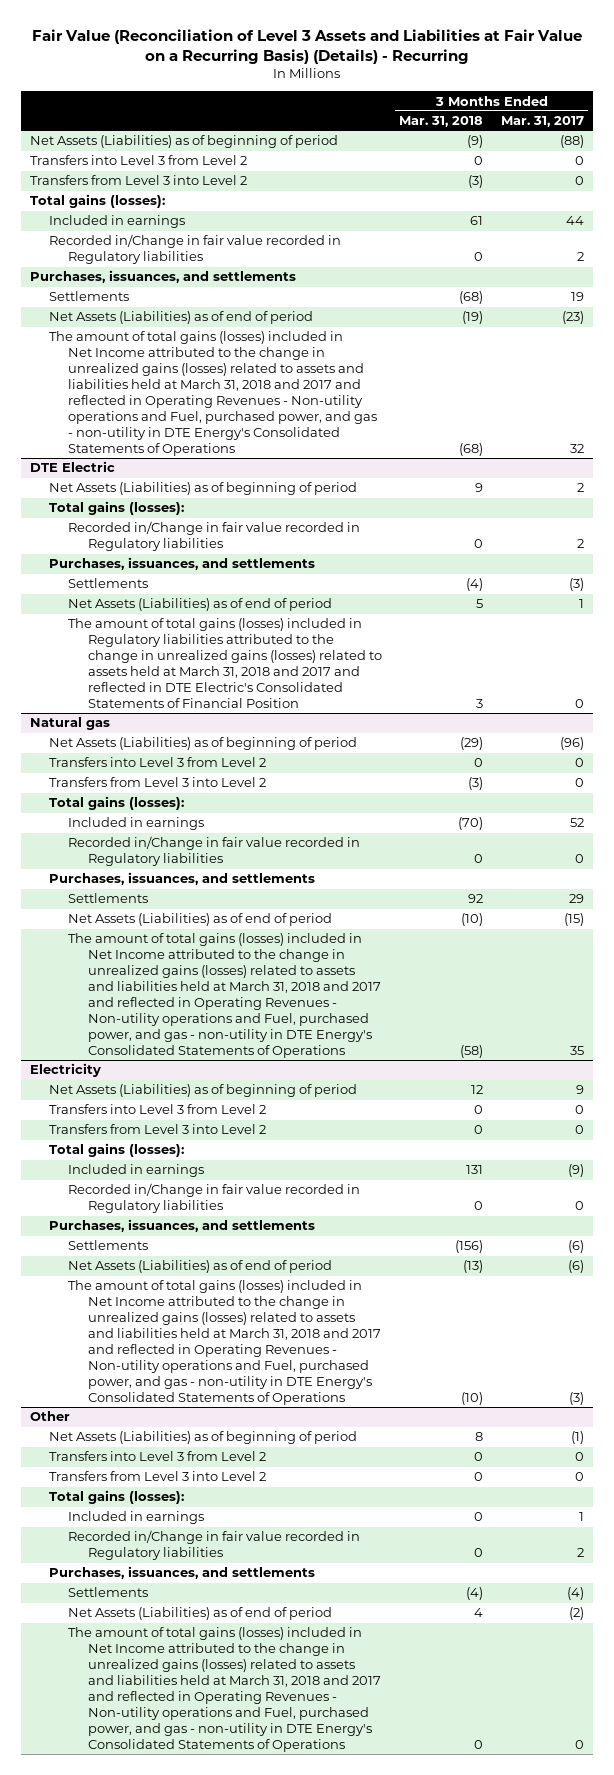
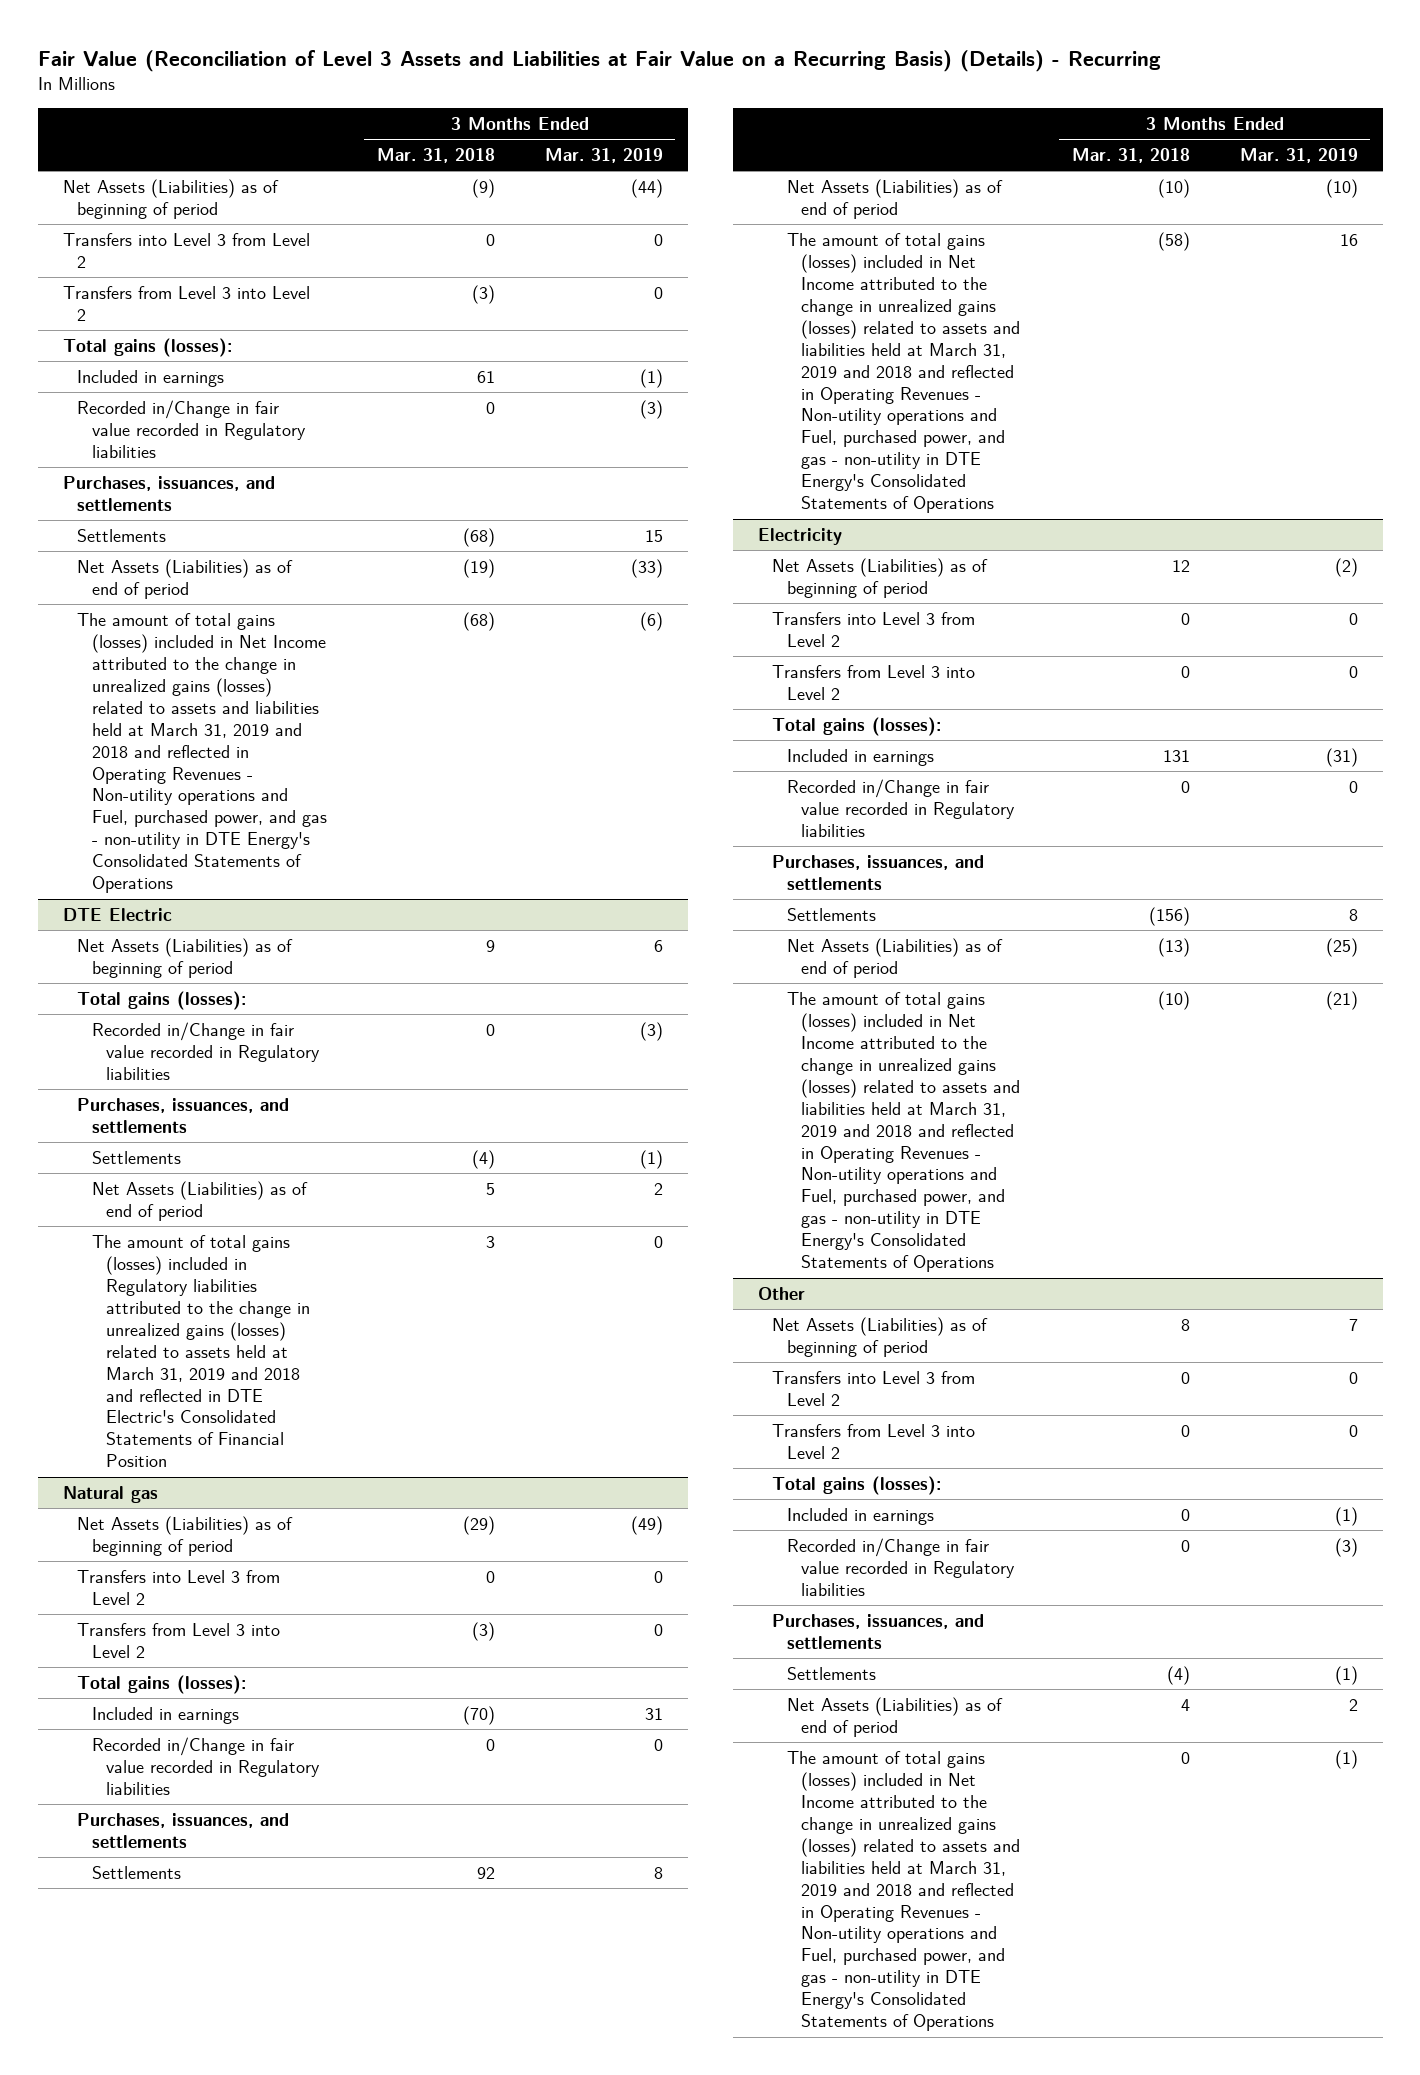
[500,116,584,128] Mar. 31, 2017 -> none
none -> [544,147,663,163] Mar. 31, 2019
[49,331,378,457] The amount of total gains (losses) included in Net Income attributed to the change in unrealized gains (losses) related to assets and liabilities held at March 31, 2018 and 2017 and reflected in Operating Revenues - Non-utility operations and Fuel, purchased power, and gas - non-utility in DTE Energy's Consolidated Statements of Operations -> [77,612,327,894] The amount of total gains (losses) included in Net Income attributed to the change in unrealized gains (losses) related to assets and liabilities held at March 31, 2019 and 2018 and reflected in Operating Revenues - Non-utility operations and Fuel, purchased power, and gas - non-utility in DTE Energy's Consolidated Statements of Operations
[68,618,382,709] The amount of total gains (losses) included in Regulatory liabilities attributed to the change in unrealized gains (losses) related to assets held at March 31, 2018 and 2017 and reflected in DTE Electric's Consolidated Statements of Financial Position -> [91,1234,311,1468] The amount of total gains (losses) included in Regulatory liabilities attributed to the change in unrealized gains (losses) related to assets held at March 31, 2019 and 2018 and reflected in DTE Electric's Consolidated Statements of Financial Position
[68,933,381,1059] The amount of total gains (losses) included in Net Income attributed to the change in unrealized gains (losses) related to assets and liabilities held at March 31, 2018 and 2017 and reflected in Operating Revenues - Non-utility operations and Fuel, purchased power, and gas - non-utility in DTE Energy's Consolidated Statements of Operations -> [786,232,1021,514] The amount of total gains (losses) included in Net Income attributed to the change in unrealized gains (losses) related to assets and liabilities held at March 31, 2019 and 2018 and reflected in Operating Revenues - Non-utility operations and Fuel, purchased power, and gas - non-utility in DTE Energy's Consolidated Statements of Operations
[68,1280,381,1406] The amount of total gains (losses) included in Net Income attributed to the change in unrealized gains (losses) related to assets and liabilities held at March 31, 2018 and 2017 and reflected in Operating Revenues - Non-utility operations and Fuel, purchased power, and gas - non-utility in DTE Energy's Consolidated Statements of Operations -> [786,991,1021,1273] The amount of total gains (losses) included in Net Income attributed to the change in unrealized gains (losses) related to assets and liabilities held at March 31, 2019 and 2018 and reflected in Operating Revenues - Non-utility operations and Fuel, purchased power, and gas - non-utility in DTE Energy's Consolidated Statements of Operations
[68,1627,381,1753] The amount of total gains (losses) included in Net Income attributed to the change in unrealized gains (losses) related to assets and liabilities held at March 31, 2018 and 2017 and reflected in Operating Revenues - Non-utility operations and Fuel, purchased power, and gas - non-utility in DTE Energy's Consolidated Statements of Operations -> [786,1750,1021,2032] The amount of total gains (losses) included in Net Income attributed to the change in unrealized gains (losses) related to assets and liabilities held at March 31, 2019 and 2018 and reflected in Operating Revenues - Non-utility operations and Fuel, purchased power, and gas - non-utility in DTE Energy's Consolidated Statements of Operations

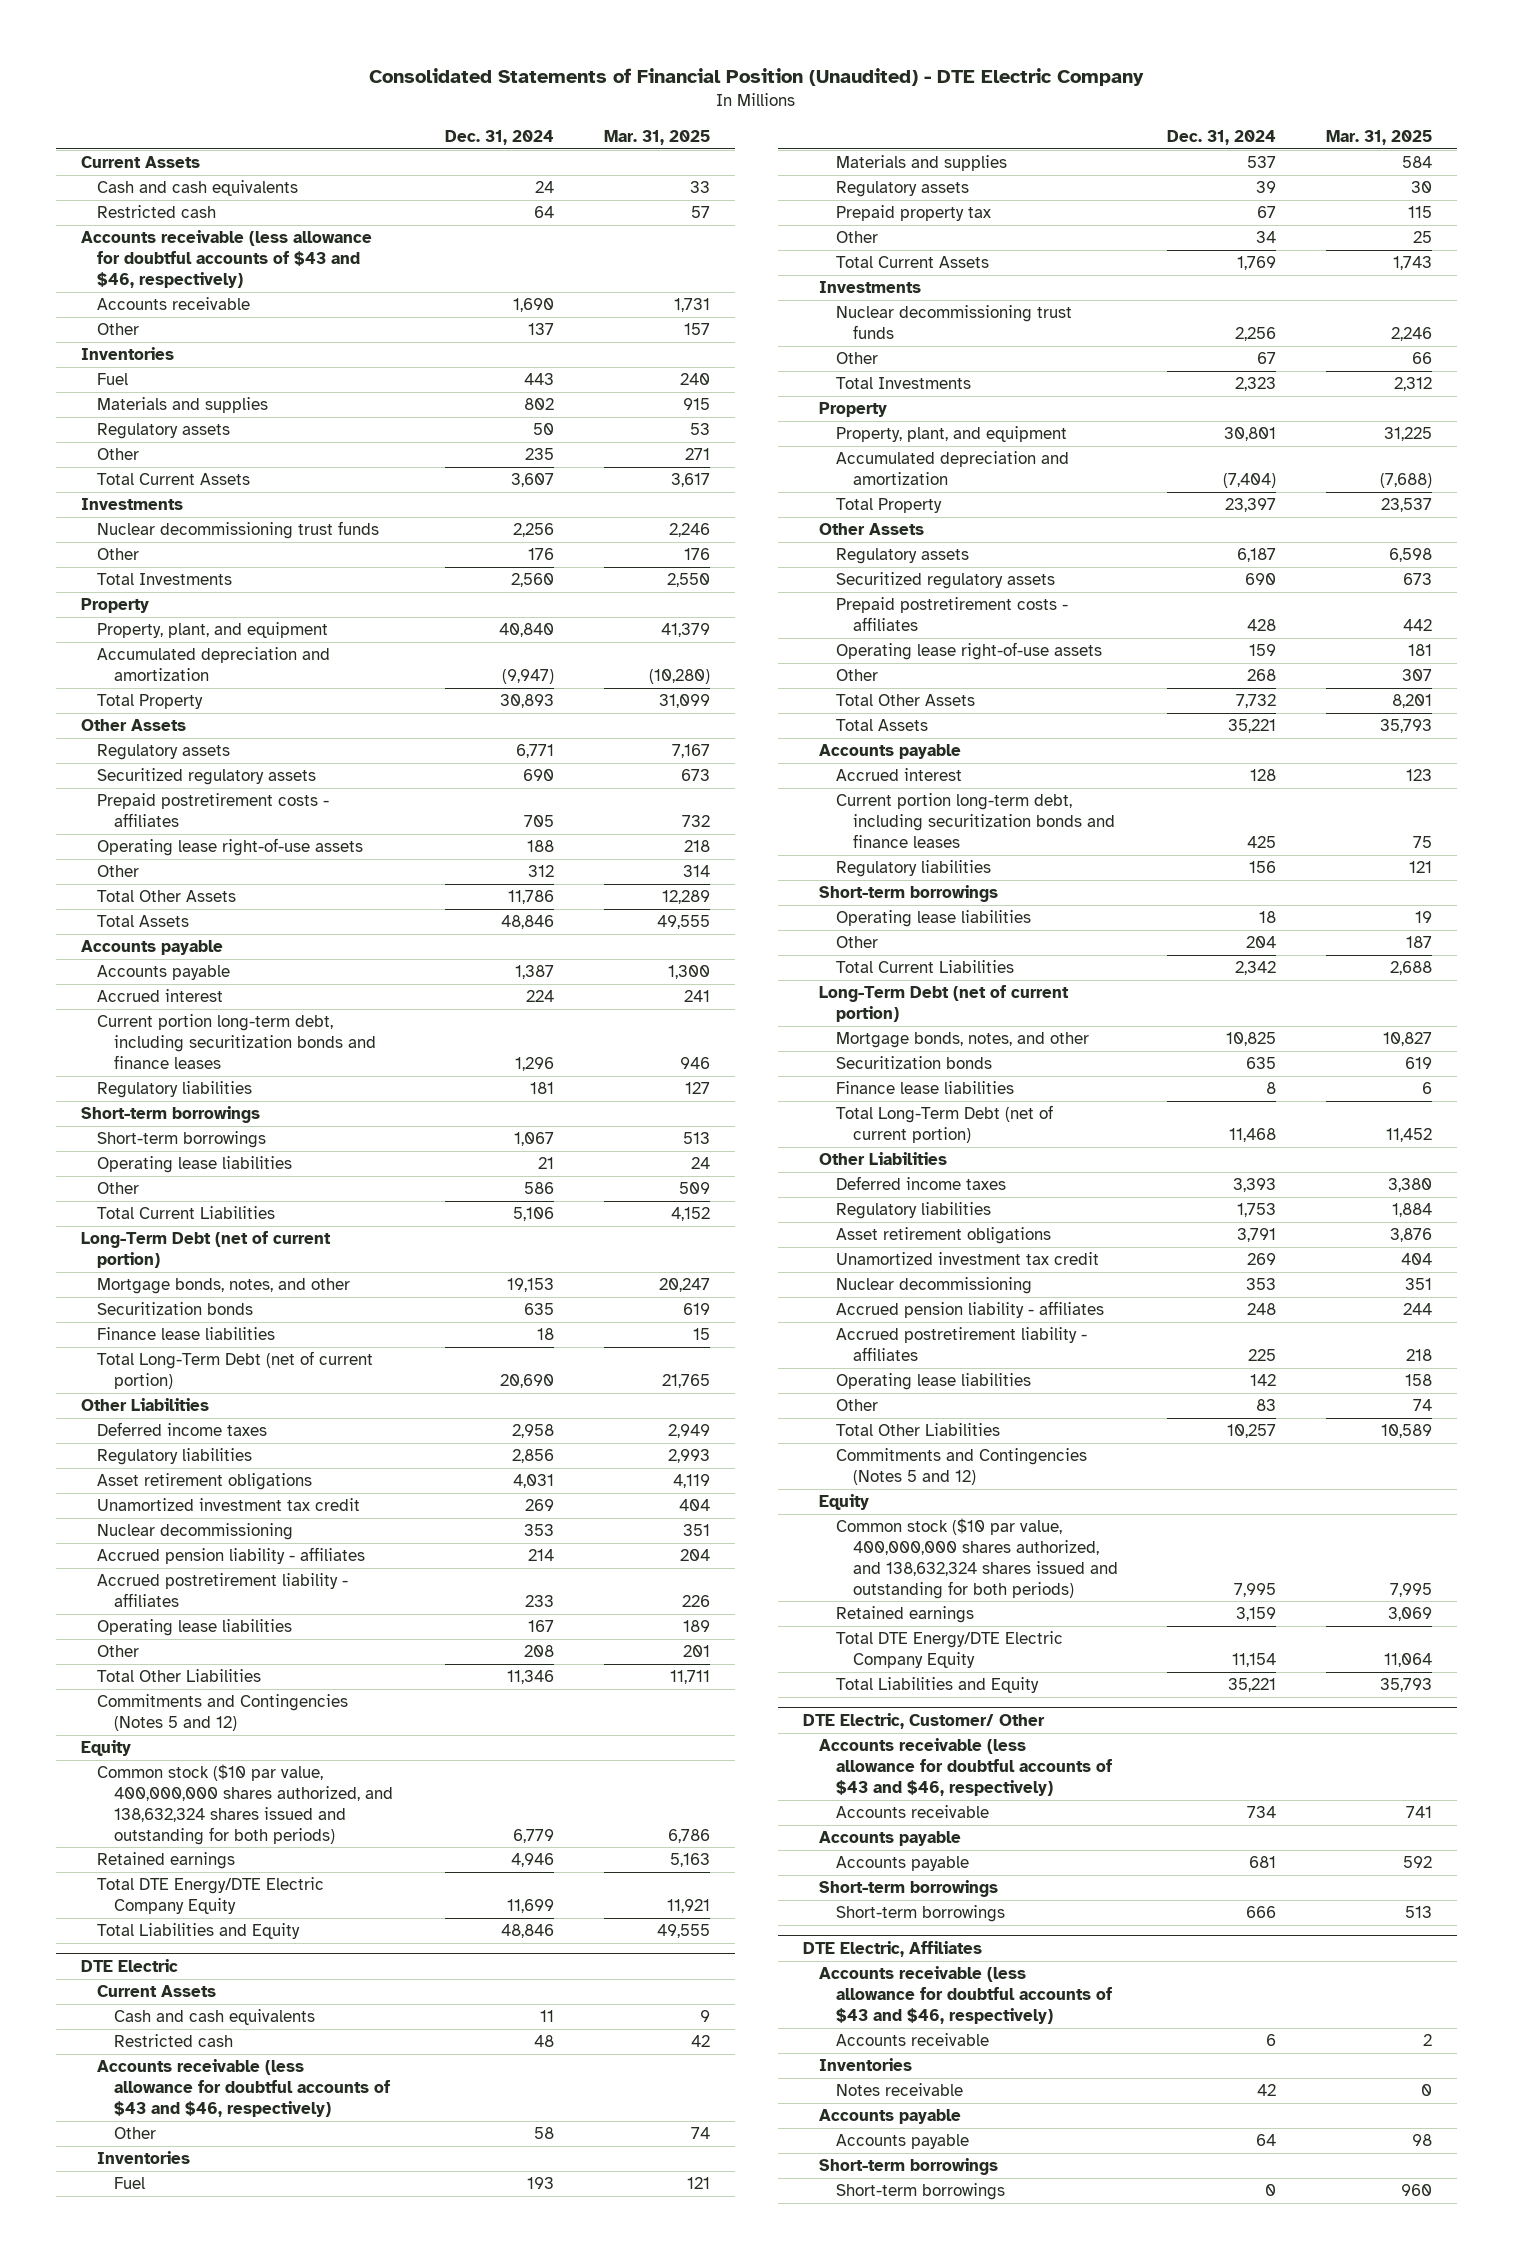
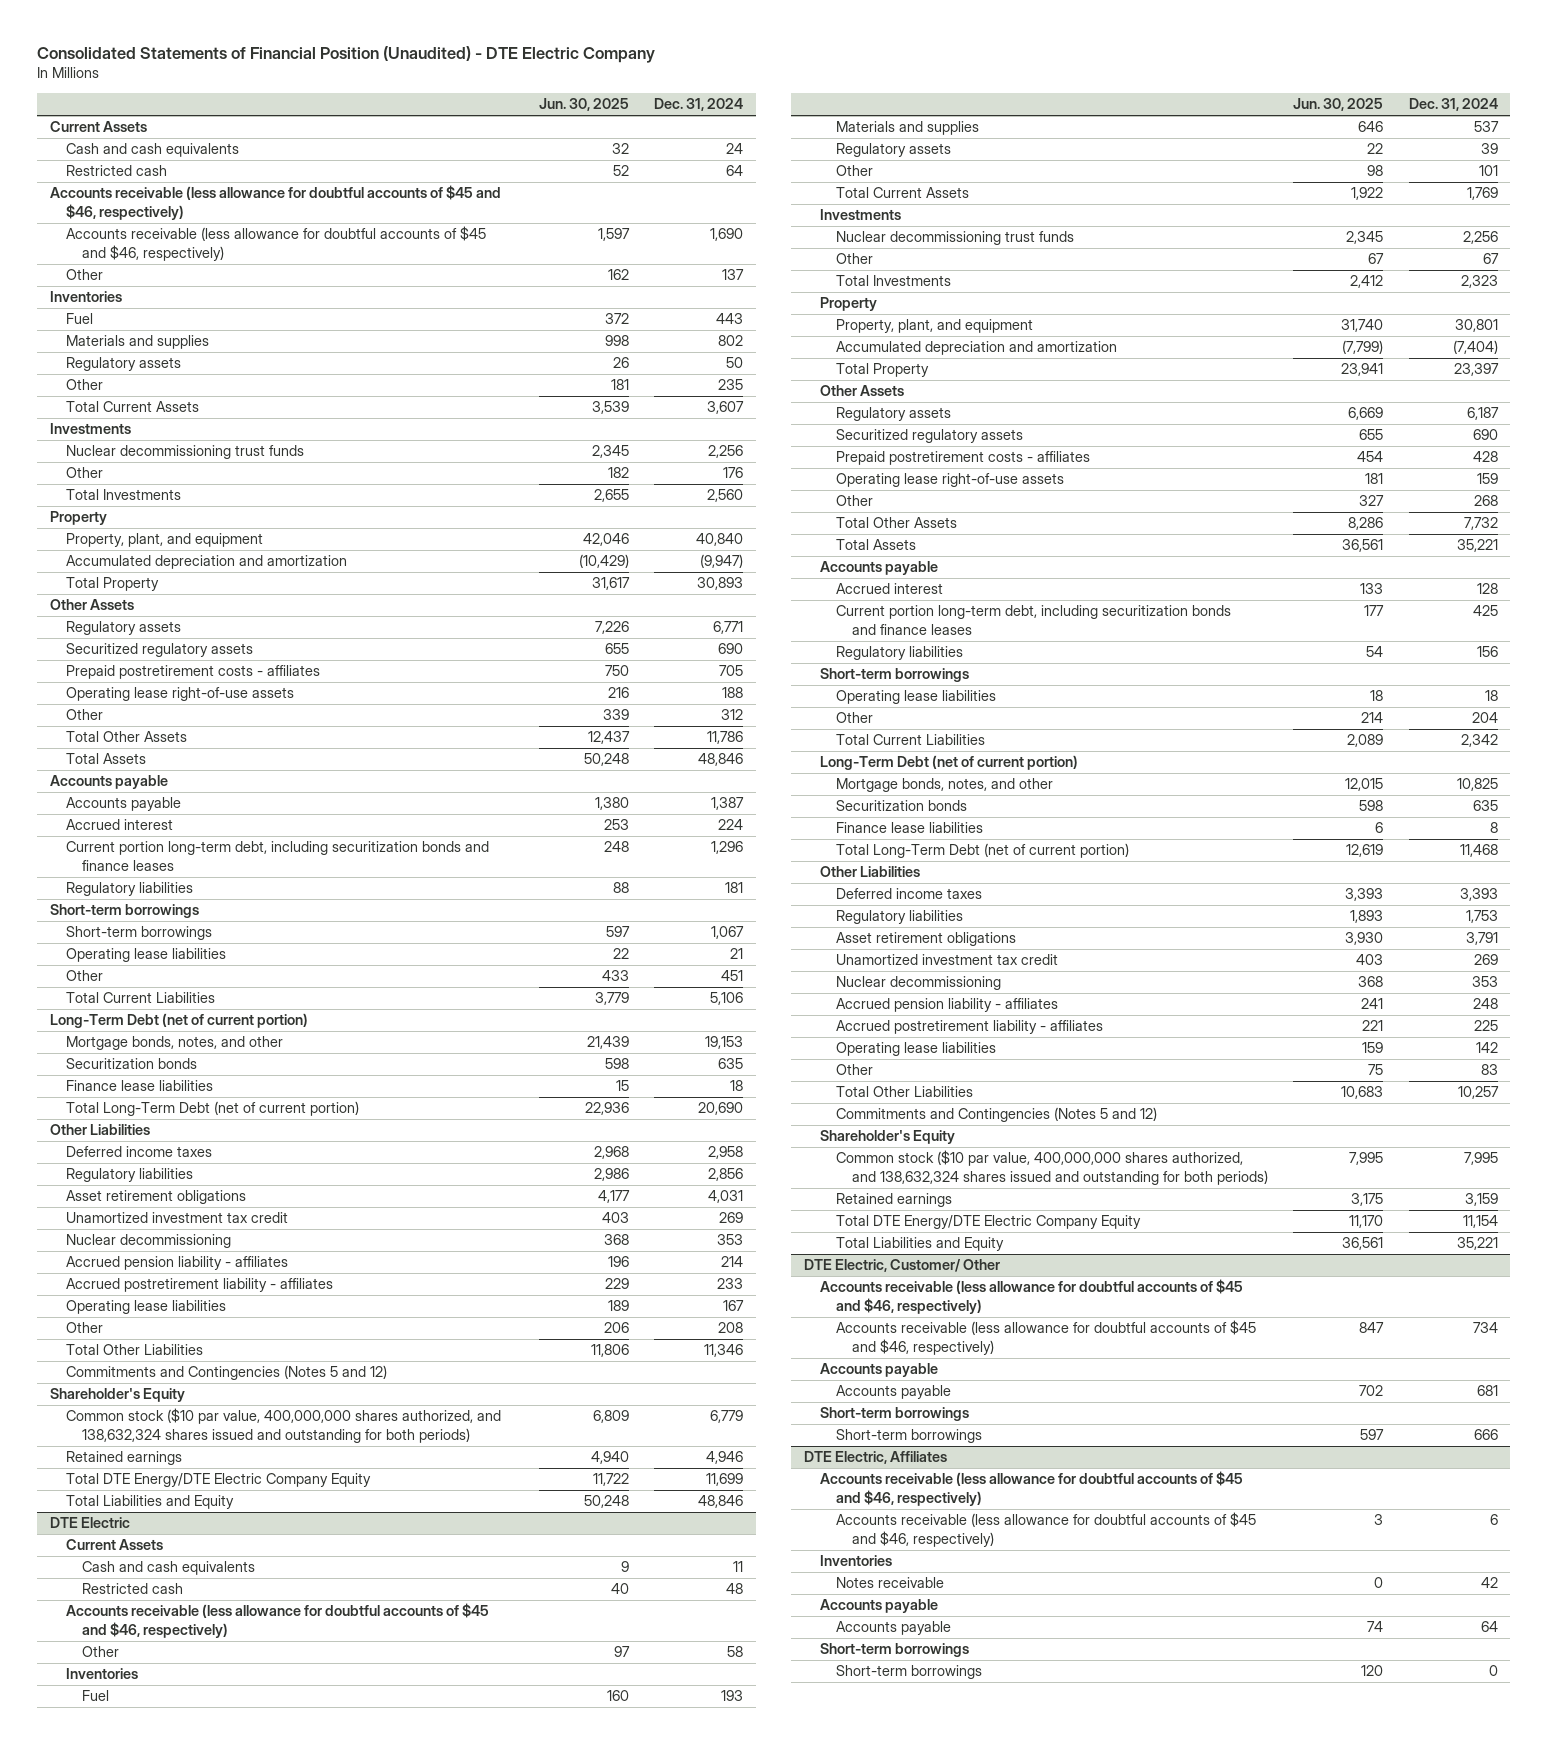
[604,129,711,145] Mar. 31, 2025 -> none
none -> [539,98,630,112] Jun. 30, 2025
[80,230,372,288] Accounts receivable (less allowance for doubtful accounts of $43 and $46, respectively) -> [49,185,501,220] Accounts receivable (less allowance for doubtful accounts of $45 and $46, respectively)
[97,297,251,311] Accounts receivable -> [65,226,486,261] Accounts receivable (less allowance for doubtful accounts of $45 and $46, respectively)
[524,1182,555,1195] 586 -> [721,970,744,982] 451
[80,1740,131,1757] Equity -> [49,1388,185,1403] Shareholder's Equity
[97,2059,391,2117] Accounts receivable (less allowance for doubtful accounts of $43 and $46, respectively) -> [65,1603,489,1638] Accounts receivable (less allowance for doubtful accounts of $45 and $46, respectively)
[835,205,991,222] Prepaid property tax -> none
[1256,231,1277,244] 34 -> [1478,165,1498,177] 101
[819,1494,870,1511] Equity -> [820,1130,956,1145] Shareholder's Equity
[819,1738,1112,1796] Accounts receivable (less allowance for doubtful accounts of $43 and $46, respectively) -> [820,1279,1244,1314] Accounts receivable (less allowance for doubtful accounts of $45 and $46, respectively)
[835,1805,989,1819] Accounts receivable -> [836,1320,1257,1355] Accounts receivable (less allowance for doubtful accounts of $45 and $46, respectively)
[819,1966,1112,2024] Accounts receivable (less allowance for doubtful accounts of $43 and $46, respectively) -> [820,1471,1244,1506] Accounts receivable (less allowance for doubtful accounts of $45 and $46, respectively)
[835,2033,989,2047] Accounts receivable -> [836,1512,1257,1547] Accounts receivable (less allowance for doubtful accounts of $45 and $46, respectively)

